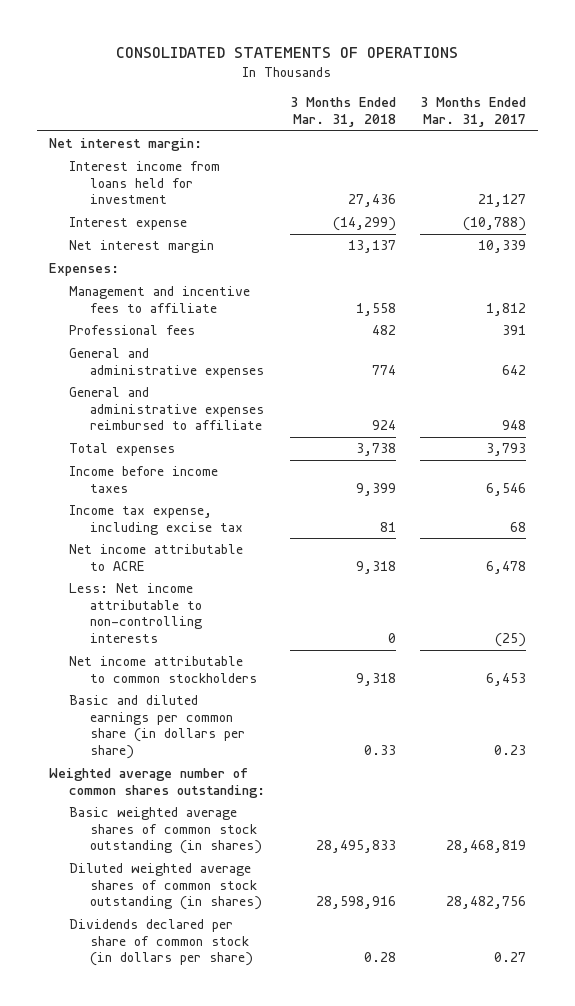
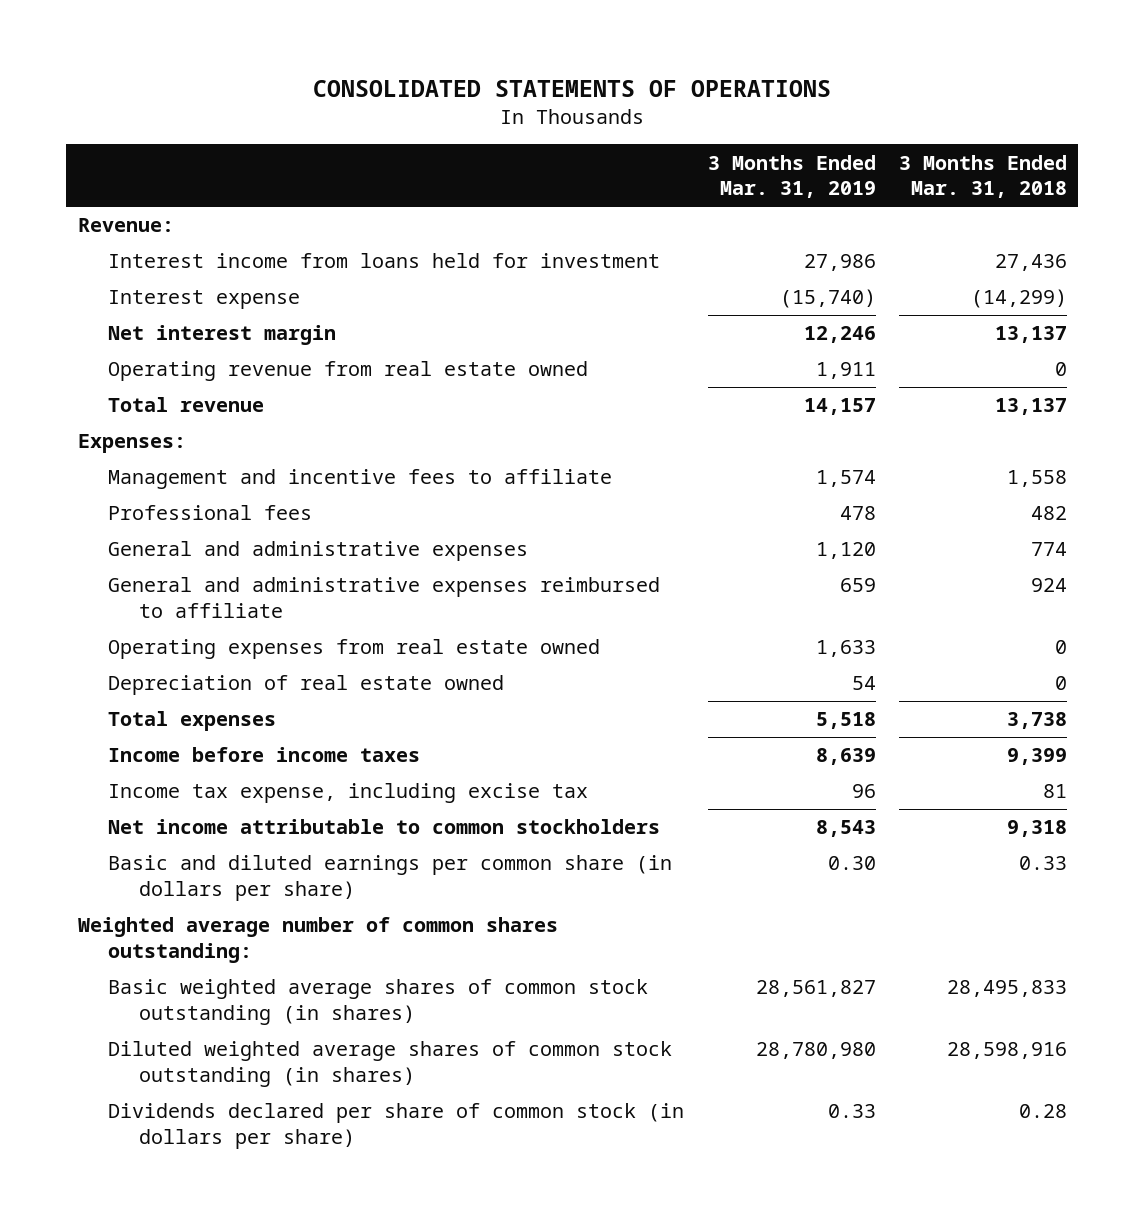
[419,97,526,128] 3 Months Ended Mar. 31, 2017 -> none
none -> [707,154,876,199] 3 Months Ended Mar. 31, 2019
[48,138,202,152] Net interest margin: -> [77,218,174,233] Revenue:
none -> [108,361,589,382] Operating revenue from real estate owned
none -> [108,397,265,413] Total revenue
none -> [108,639,601,660] Operating expenses from real estate owned
none -> [108,675,505,696] Depreciation of real estate owned
[69,544,244,571] Net income attributable to ACRE -> none
[69,583,203,644] Less: Net income attributable to non-controlling interests -> none

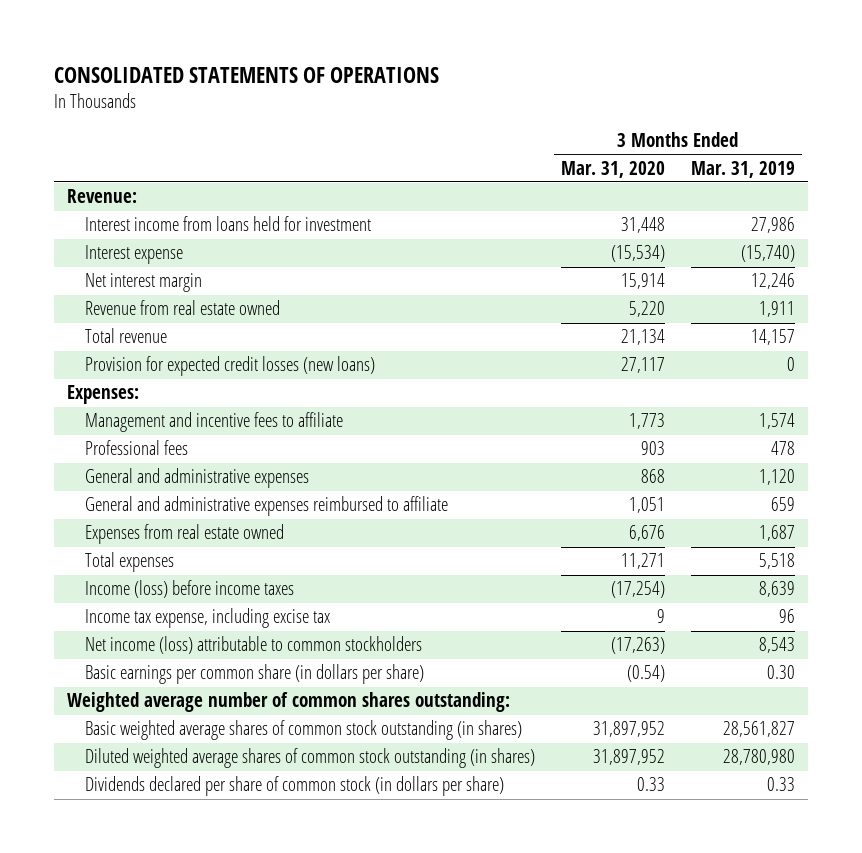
[898,154,1067,199] 3 Months Ended Mar. 31, 2018 -> none
none -> [560,160,665,178] Mar. 31, 2020
[108,361,589,382] Operating revenue from real estate owned -> [84,300,280,316] Revenue from real estate owned
none -> [84,356,375,377] Provision for expected credit losses (new loans)
[108,675,505,696] Depreciation of real estate owned -> none
[108,639,601,660] Operating expenses from real estate owned -> [84,524,284,545] Expenses from real estate owned
[815,640,876,658] 1,633 -> [758,525,795,542] 1,687
[108,747,421,763] Income before income taxes -> [84,580,294,599] Income (loss) before income taxes
[108,819,661,835] Net income attributable to common stockholders -> [84,636,422,655] Net income (loss) attributable to common stockholders
[108,855,673,902] Basic and diluted earnings per common share (in dollars per share) -> [84,664,424,685] Basic earnings per common share (in dollars per share)

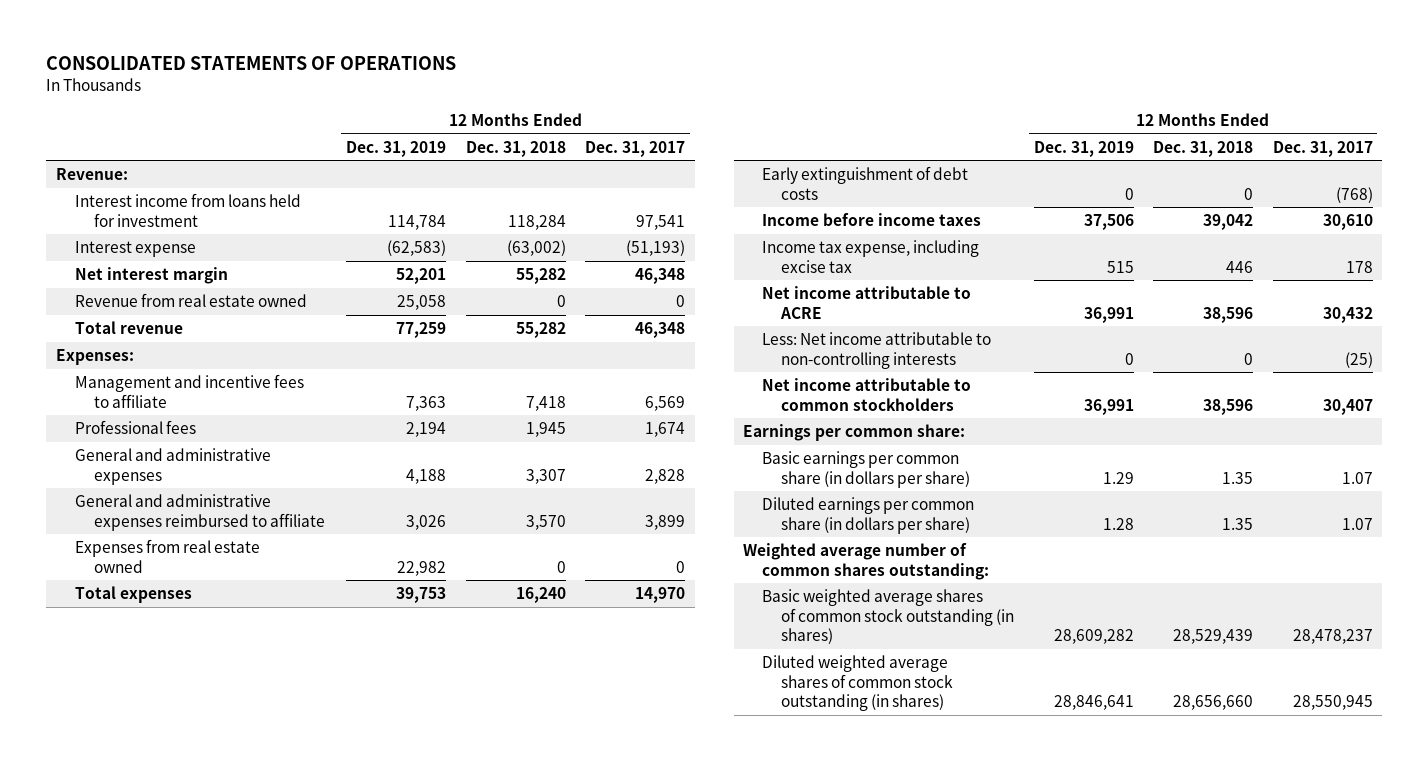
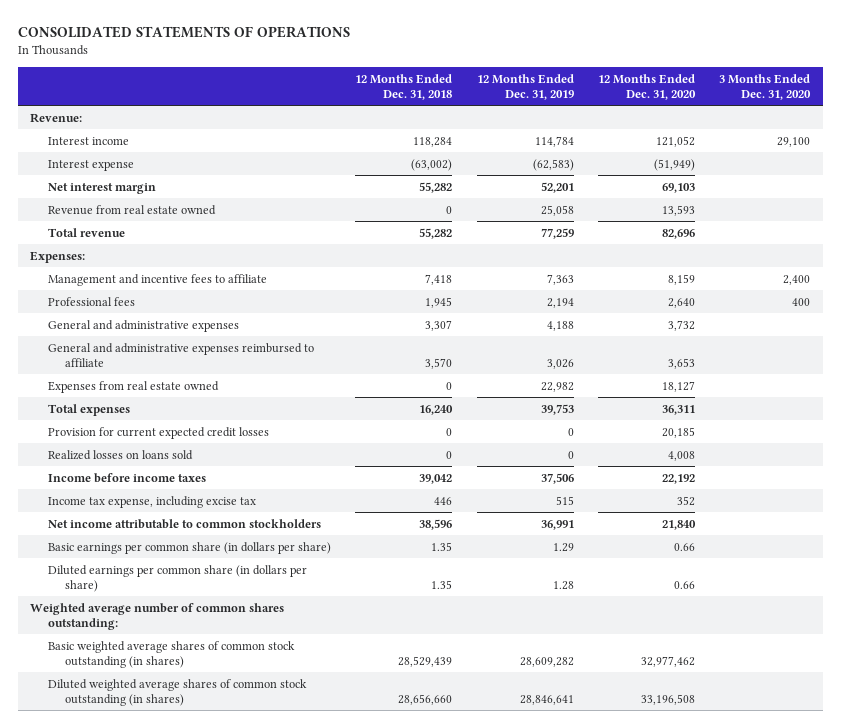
[584,140,685,157] Dec. 31, 2017 -> none
none -> [597,73,696,100] 12 Months Ended Dec. 31, 2020
none -> [719,73,812,100] 3 Months Ended Dec. 31, 2020
[74,193,301,227] Interest income from loans held for investment -> [47,136,129,145] Interest income
[762,166,969,200] Early extinguishment of debt costs -> none
none -> [47,426,269,439] Provision for current expected credit losses
none -> [47,449,193,460] Realized losses on loans sold
[762,286,972,319] Net income attributable to ACRE -> none
[762,332,992,369] Less: Net income attributable to non-controlling interests -> none
[743,424,966,442] Earnings per common share: -> none

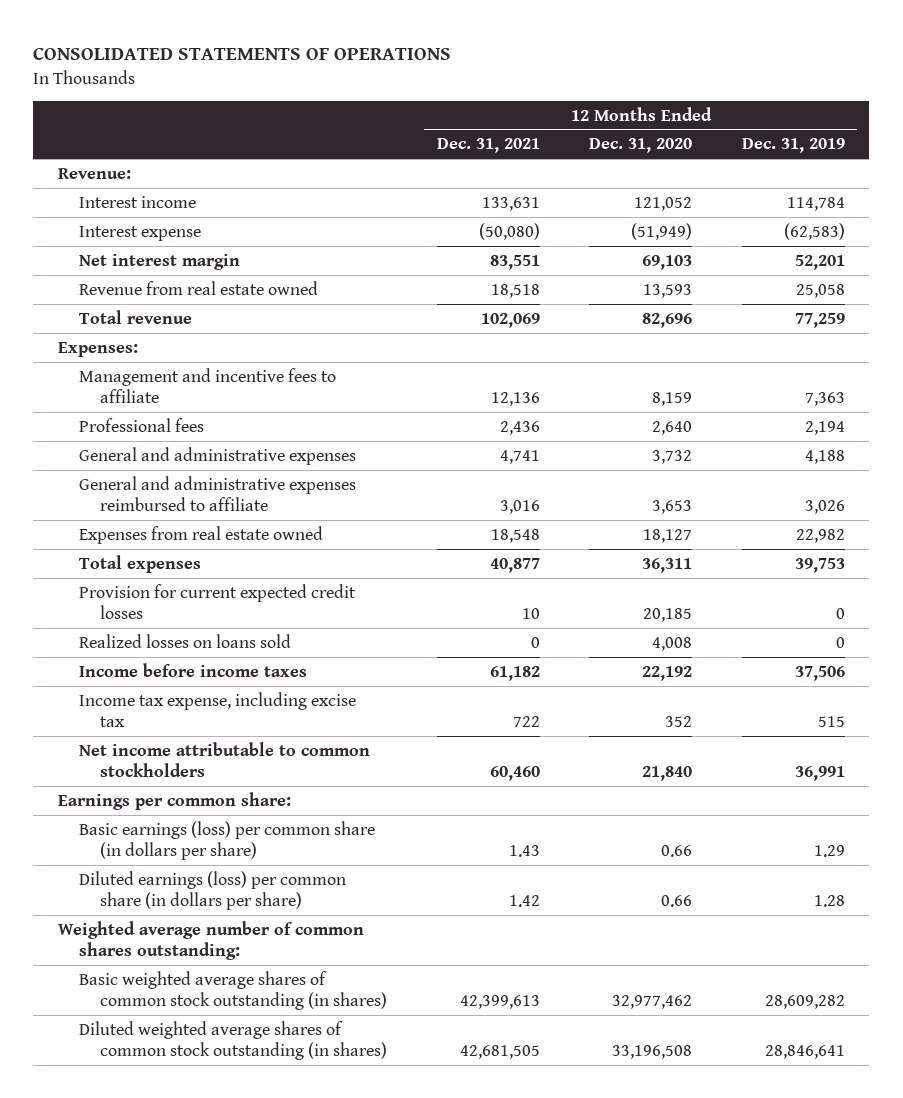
[355,73,453,100] 12 Months Ended Dec. 31, 2018 -> none
[719,73,812,100] 3 Months Ended Dec. 31, 2020 -> none
none -> [436,138,540,154] Dec. 31, 2021
none -> [57,791,291,810] Earnings per common share:
[47,541,331,554] Basic earnings per common share (in dollars per share) -> [79,820,376,861] Basic earnings (loss) per common share (in dollars per share)
[47,564,307,592] Diluted earnings per common share (in dollars per share) -> [79,870,347,911] Diluted earnings (loss) per common share (in dollars per share)

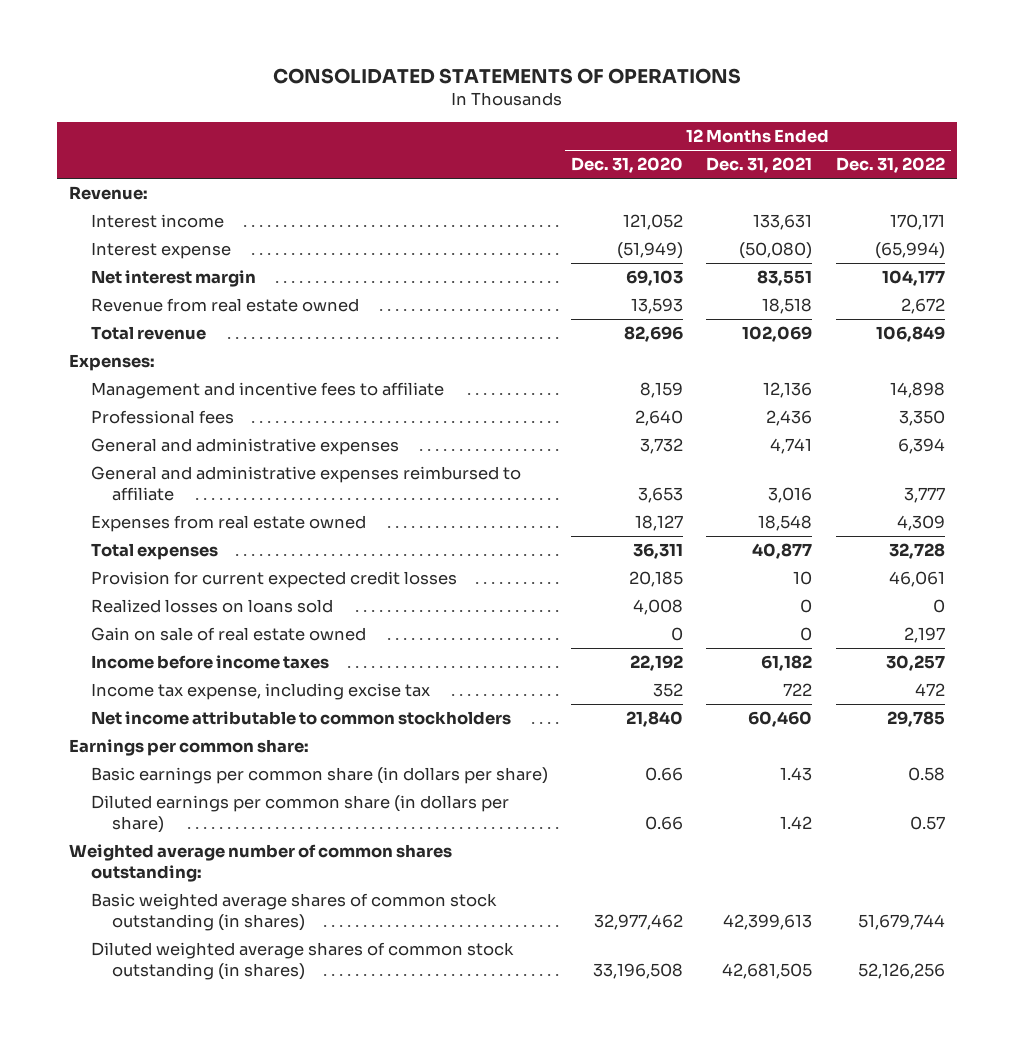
[741,138,845,154] Dec. 31, 2019 -> none
none -> [835,157,945,174] Dec. 31, 2022
none -> [90,627,366,642] Gain on sale of real estate owned
[79,820,376,861] Basic earnings (loss) per common share (in dollars per share) -> [90,767,548,785] Basic earnings per common share (in dollars per share)
[79,870,347,911] Diluted earnings (loss) per common share (in dollars per share) -> [90,795,509,834] Diluted earnings per common share (in dollars per share)

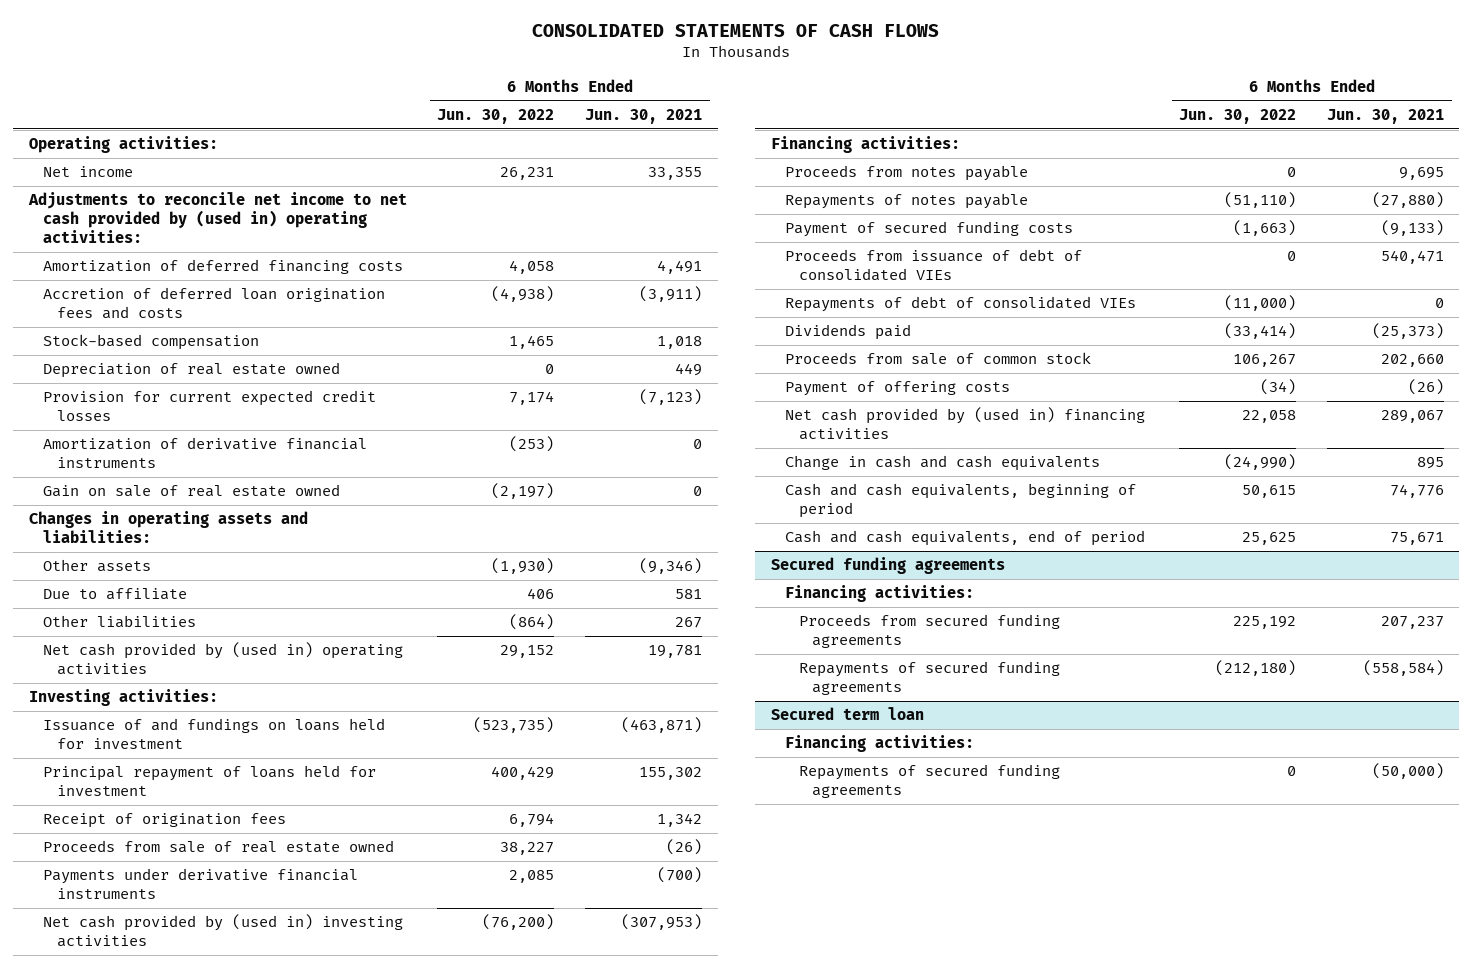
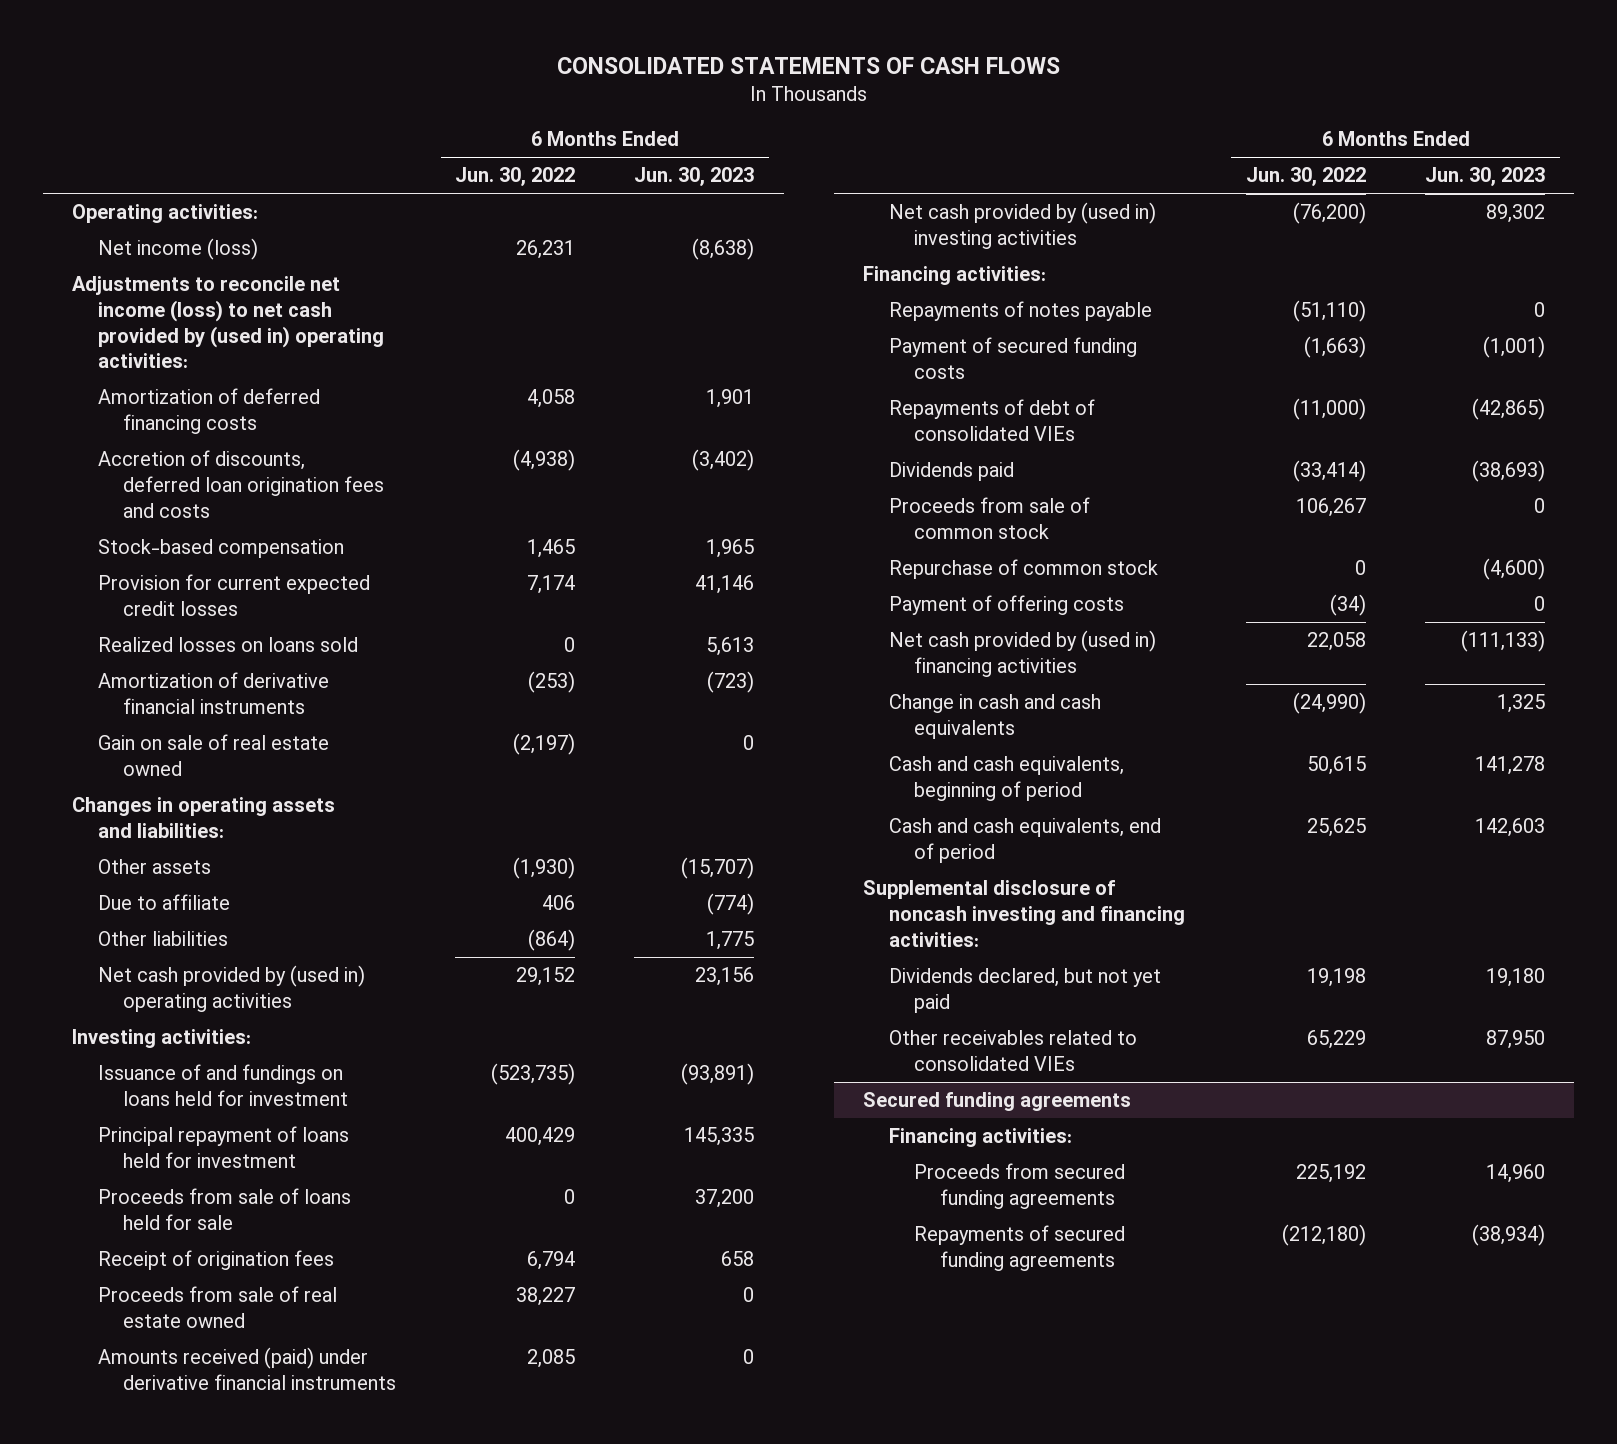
[585,109,703,125] Jun. 30, 2021 -> none
none -> [634,167,755,187] Jun. 30, 2023
[42,166,133,178] Net income -> [97,238,258,261] Net income (loss)
[27,192,407,243] Adjustments to reconcile net income to net cash provided by (used in) operating activities: -> [72,276,384,369] Adjustments to reconcile net income (loss) to net cash provided by (used in) operating activities:
[42,287,385,320] Accretion of deferred loan origination fees and costs -> [97,450,385,518] Accretion of discounts, deferred loan origination fees and costs
[42,362,340,379] Depreciation of real estate owned -> none
none -> [97,637,358,653] Realized losses on loans sold
none -> [97,1188,351,1230] Proceeds from sale of loans held for sale
[42,868,358,900] Payments under derivative financial instruments -> [97,1347,397,1390] Amounts received (paid) under derivative financial instruments
[784,165,1028,182] Proceeds from notes payable -> none
[784,249,1082,282] Proceeds from issuance of debt of consolidated VIEs -> none
none -> [888,559,1158,580] Repurchase of common stock
none -> [863,880,1185,947] Supplemental disclosure of noncash investing and financing activities:
none -> [888,968,1161,1013] Dividends declared, but not yet paid
none -> [888,1030,1137,1071] Other receivables related to consolidated VIEs
[770,707,924,721] Secured term loan -> none
[784,735,974,753] Financing activities: -> none
[798,764,1060,799] Repayments of secured funding agreements -> none

